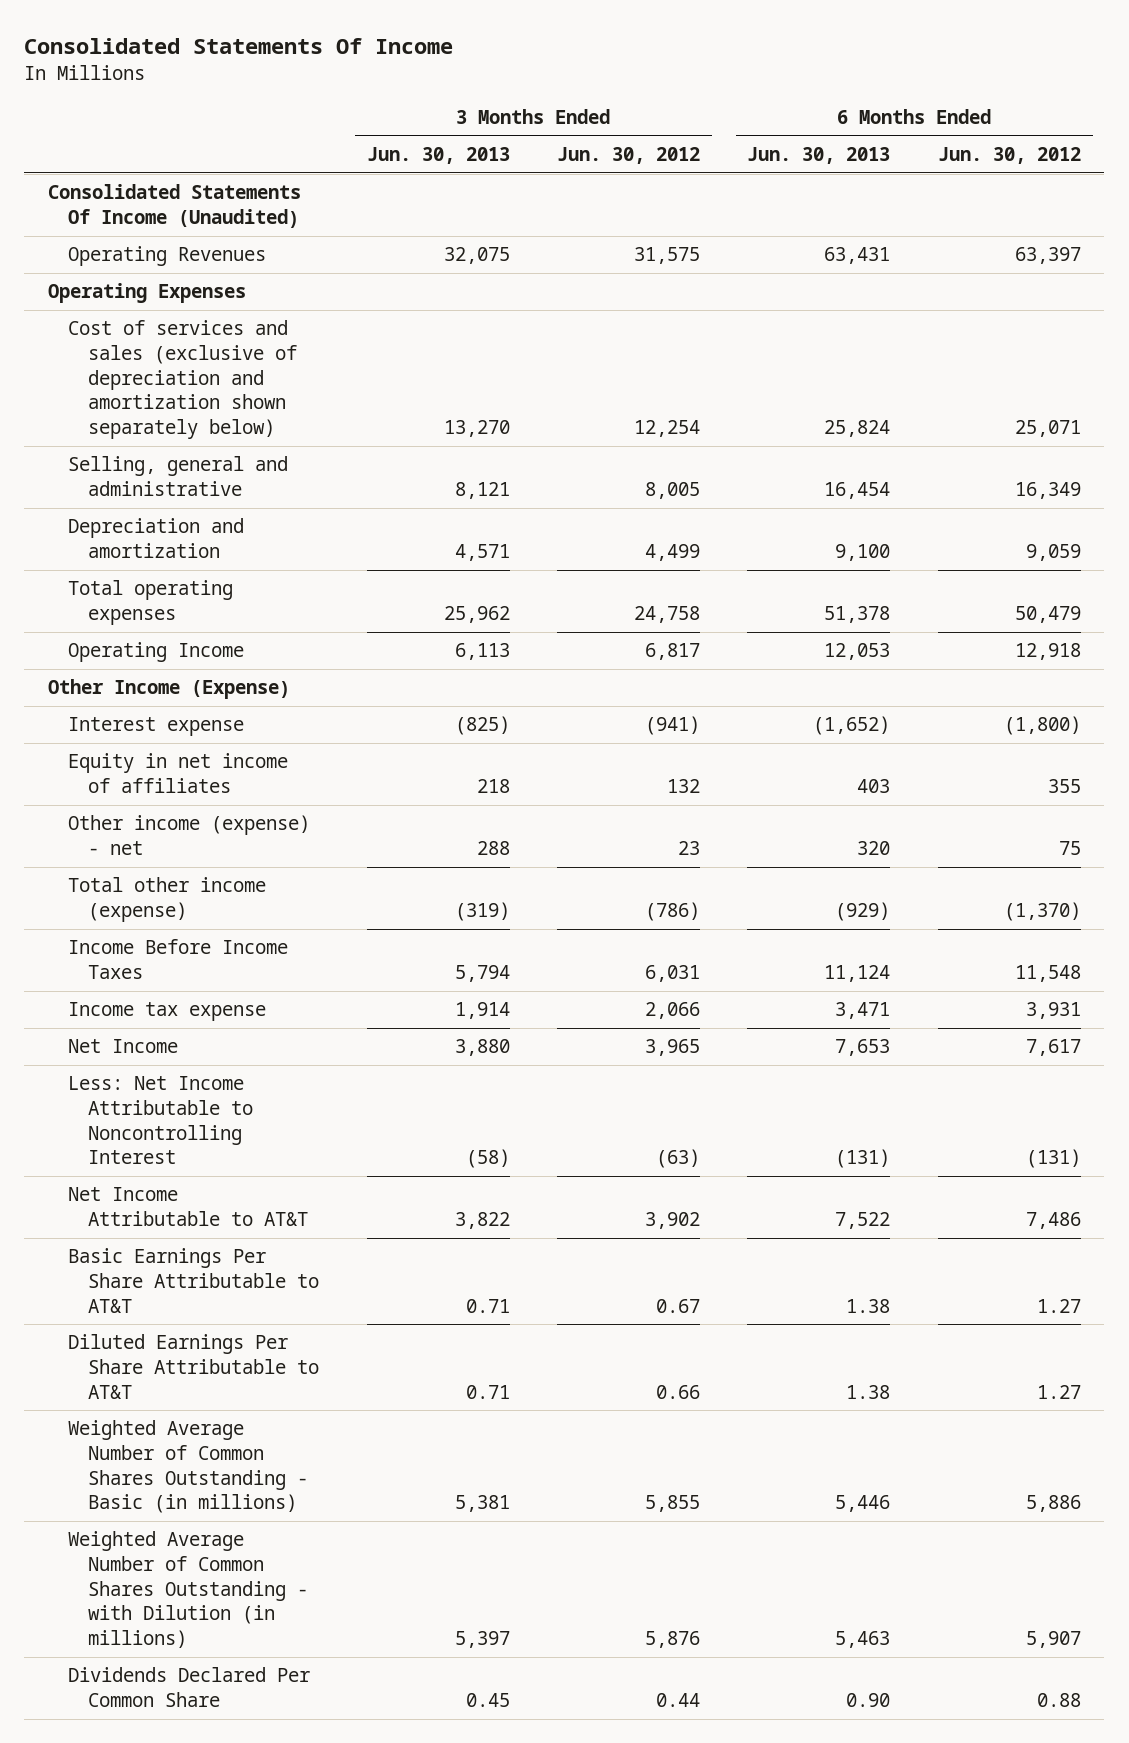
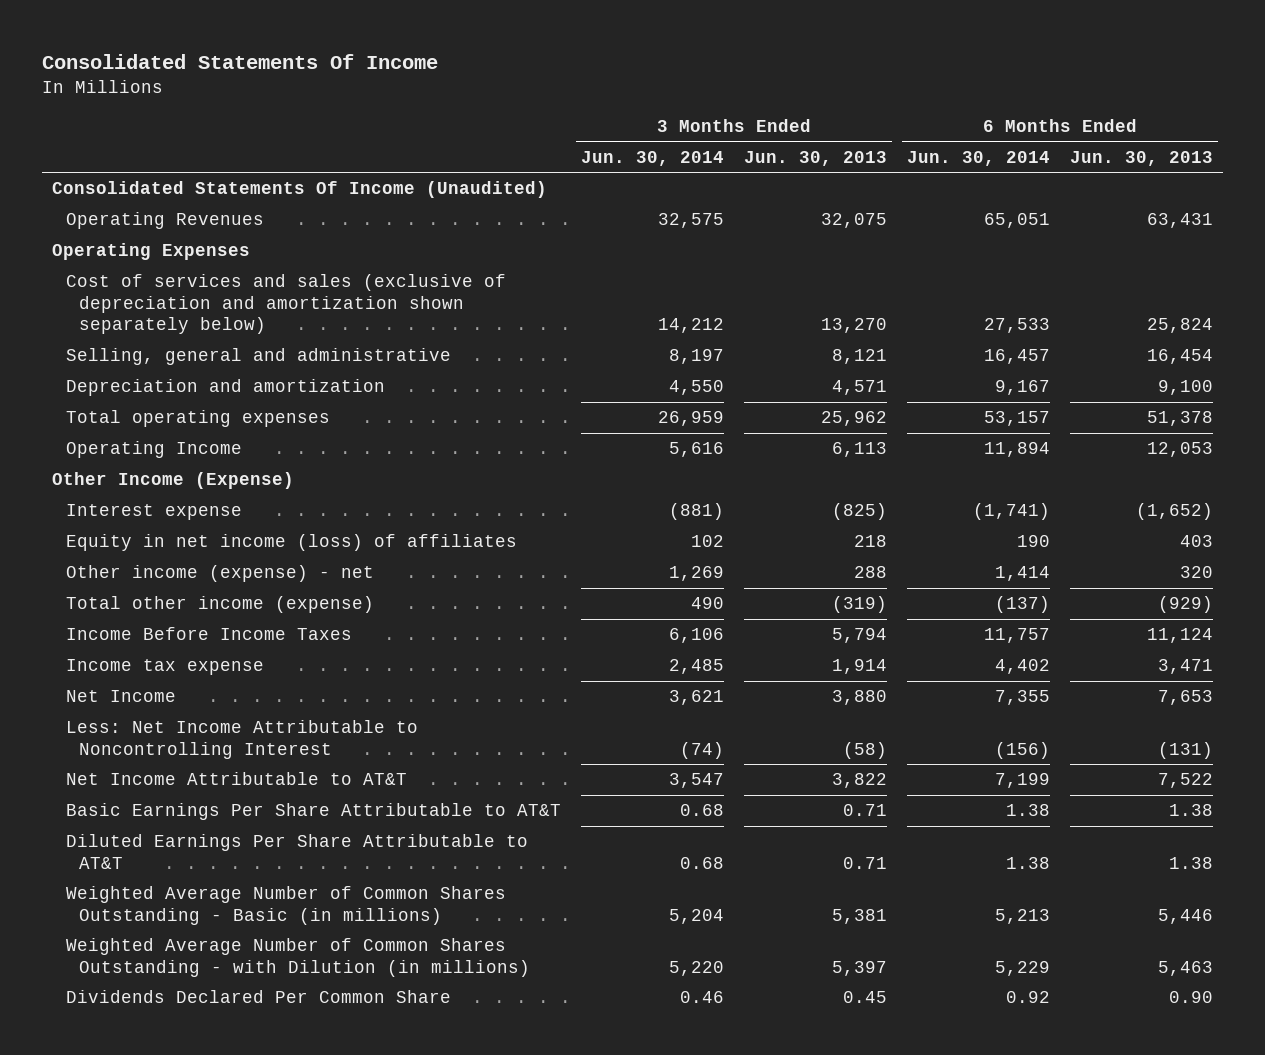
[556,147,700,165] Jun. 30, 2012 -> none
[937,147,1081,165] Jun. 30, 2012 -> none
none -> [580,150,724,166] Jun. 30, 2014
none -> [907,150,1051,166] Jun. 30, 2014
[68,753,289,794] Equity in net income of affiliates -> [65,534,517,552] Equity in net income (loss) of affiliates

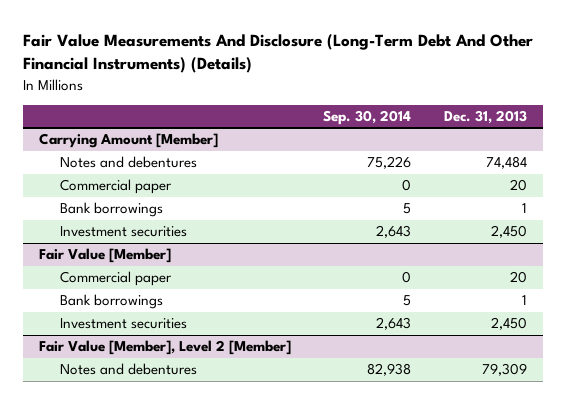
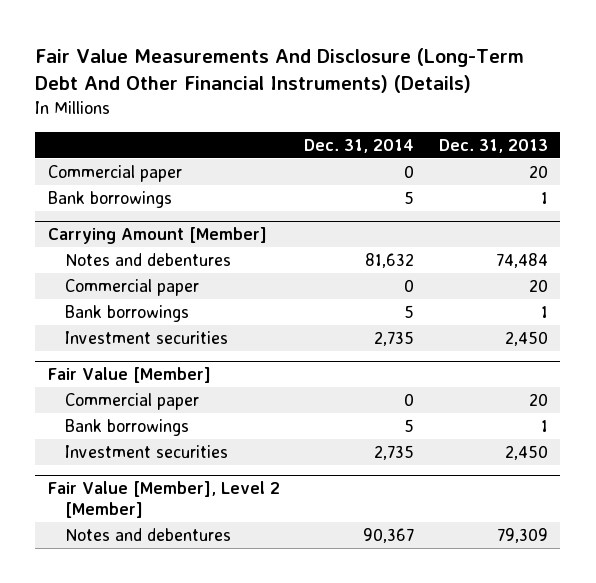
[323,109,412,125] Sep. 30, 2014 -> none
none -> [304,138,415,153] Dec. 31, 2014
none -> [47,164,182,182] Commercial paper
none -> [47,190,172,208] Bank borrowings

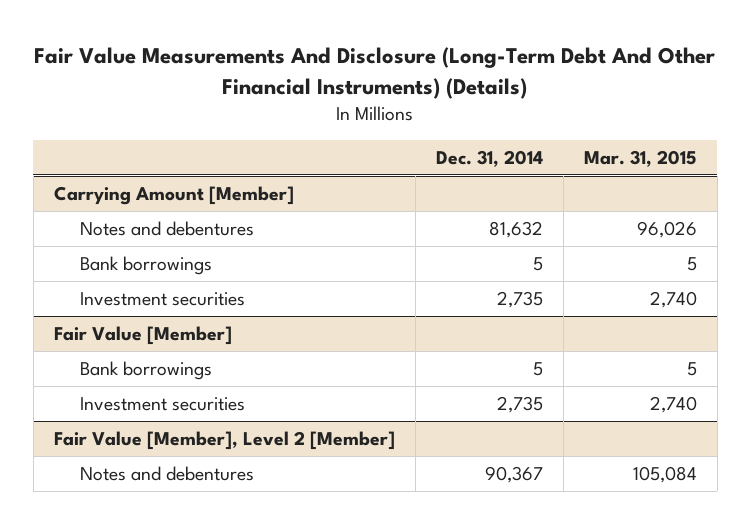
[438,138,548,153] Dec. 31, 2013 -> none
none -> [583,149,697,167] Mar. 31, 2015
[47,164,182,182] Commercial paper -> none
[47,190,172,208] Bank borrowings -> none
[64,278,199,296] Commercial paper -> none
[64,392,199,410] Commercial paper -> none

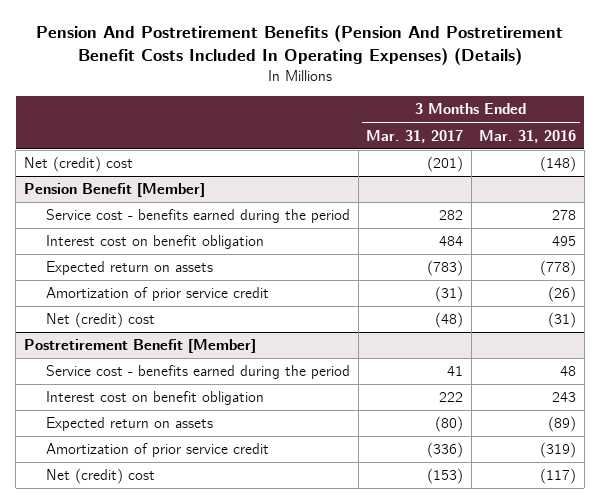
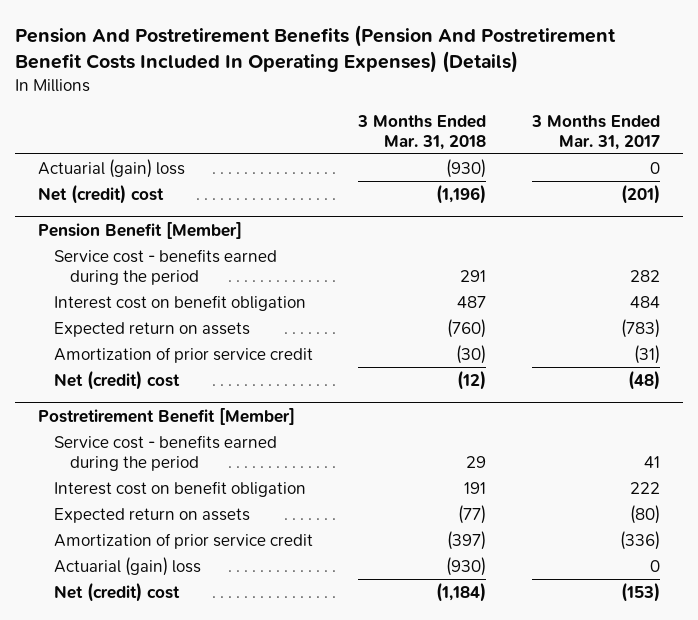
[479,129,577,143] Mar. 31, 2016 -> none
none -> [357,114,487,150] 3 Months Ended Mar. 31, 2018
none -> [37,158,185,178] Actuarial (gain) loss
none -> [54,556,202,576] Actuarial (gain) loss

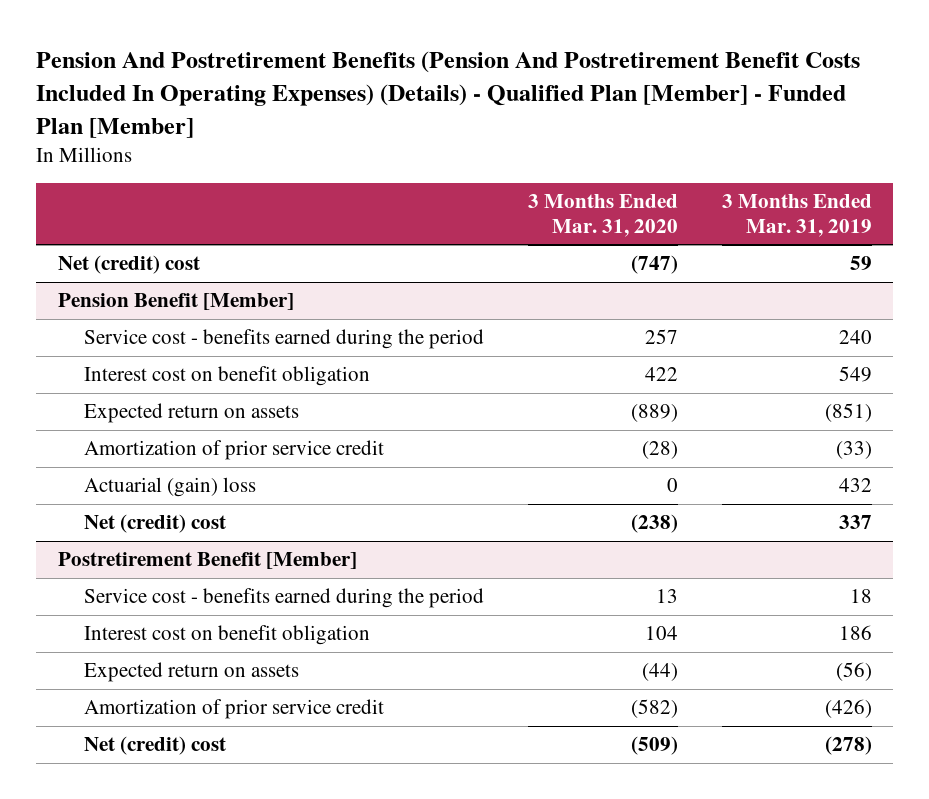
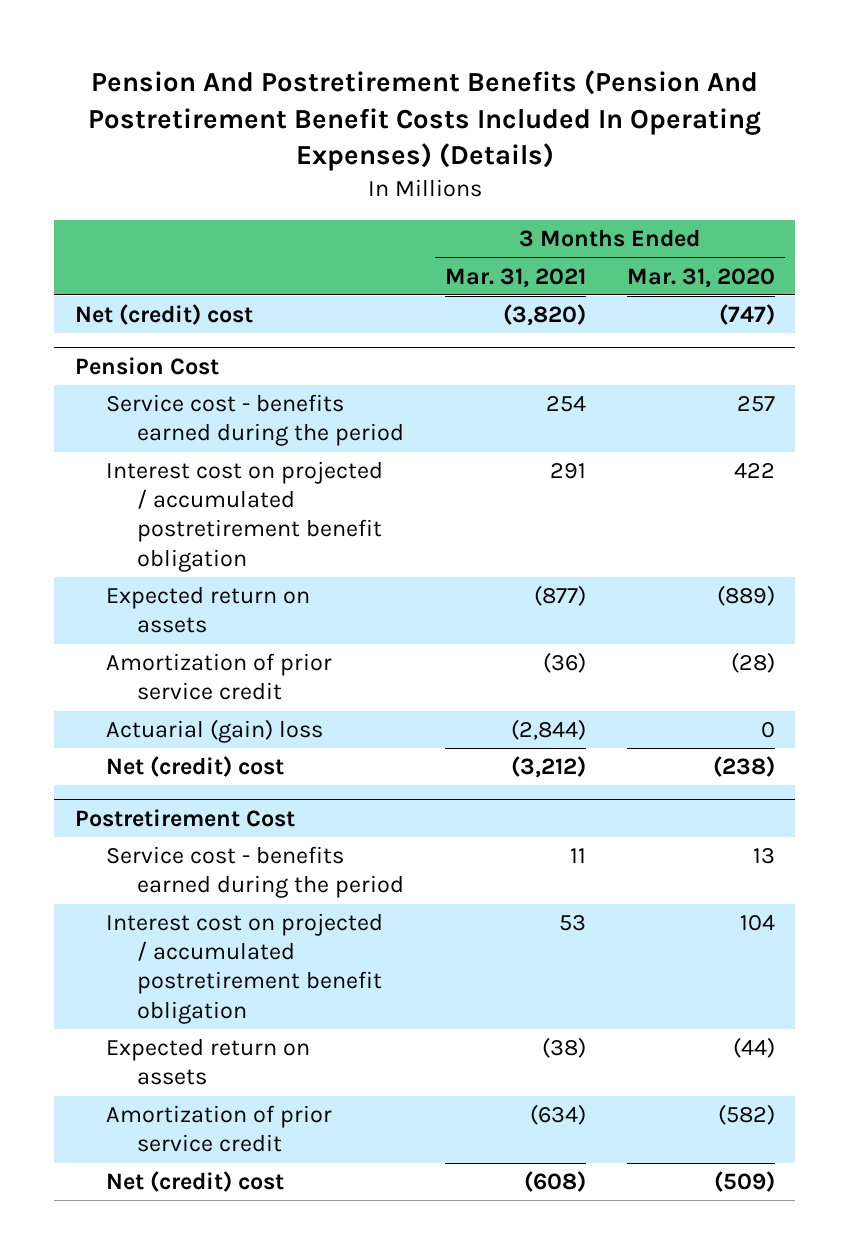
[35,51,860,138] Pension And Postretirement Benefits (Pension And Postretirement Benefit Costs Included In Operating Expenses) (Details) - Qualified Plan [Member] - Funded Plan [Member] -> [87,69,761,172] Pension And Postretirement Benefits (Pension And Postretirement Benefit Costs Included In Operating Expenses) (Details)
[721,194,872,238] 3 Months Ended Mar. 31, 2019 -> none
none -> [444,267,586,288] Mar. 31, 2021
[57,293,294,311] Pension Benefit [Member] -> [74,356,219,375] Pension Cost
[84,366,371,387] Interest cost on benefit obligation -> [105,461,383,572] Interest cost on projected / accumulated postretirement benefit obligation
[57,552,357,570] Postretirement Benefit [Member] -> [74,808,295,827] Postretirement Cost
[84,625,371,646] Interest cost on benefit obligation -> [105,913,383,1024] Interest cost on projected / accumulated postretirement benefit obligation

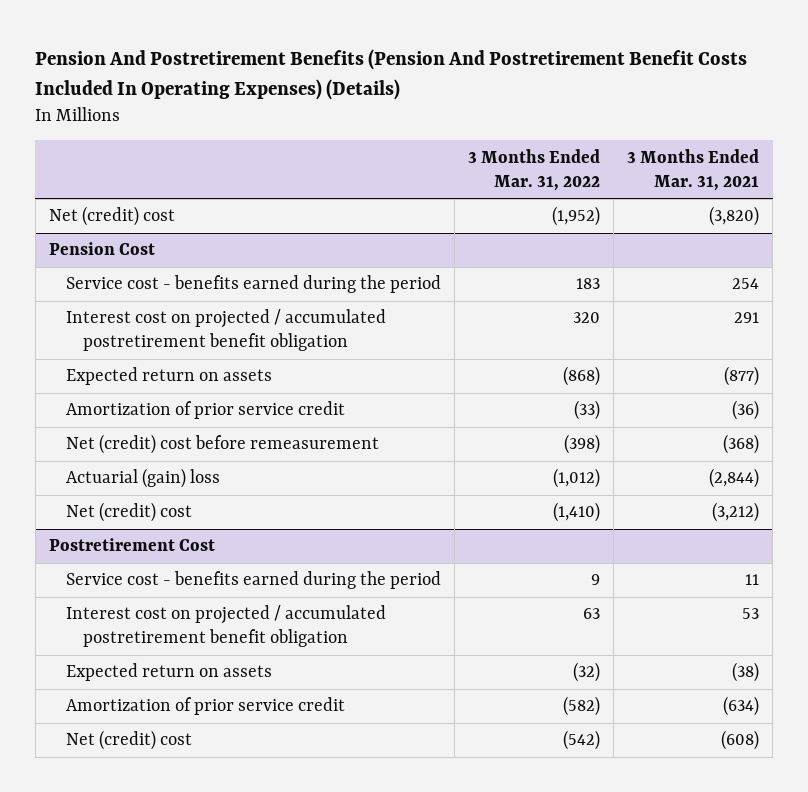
[626,267,775,288] Mar. 31, 2020 -> none
none -> [467,148,600,191] 3 Months Ended Mar. 31, 2022
none -> [65,434,379,455] Net (credit) cost before remeasurement

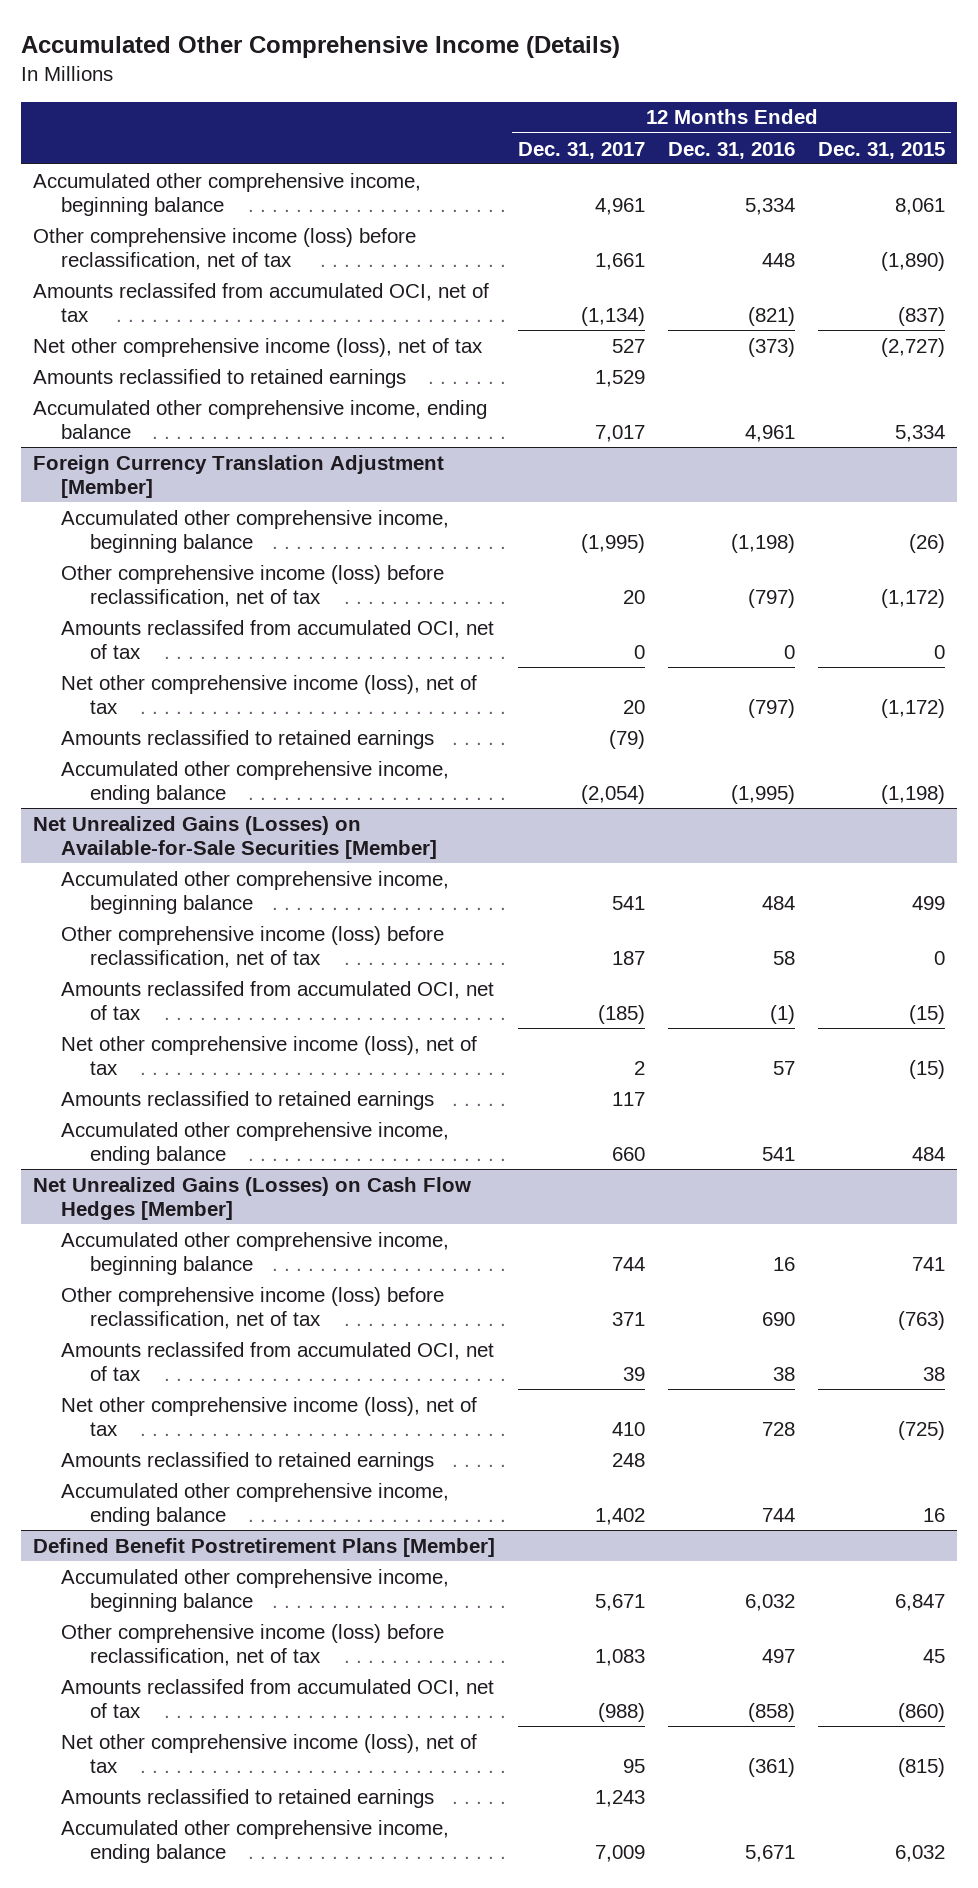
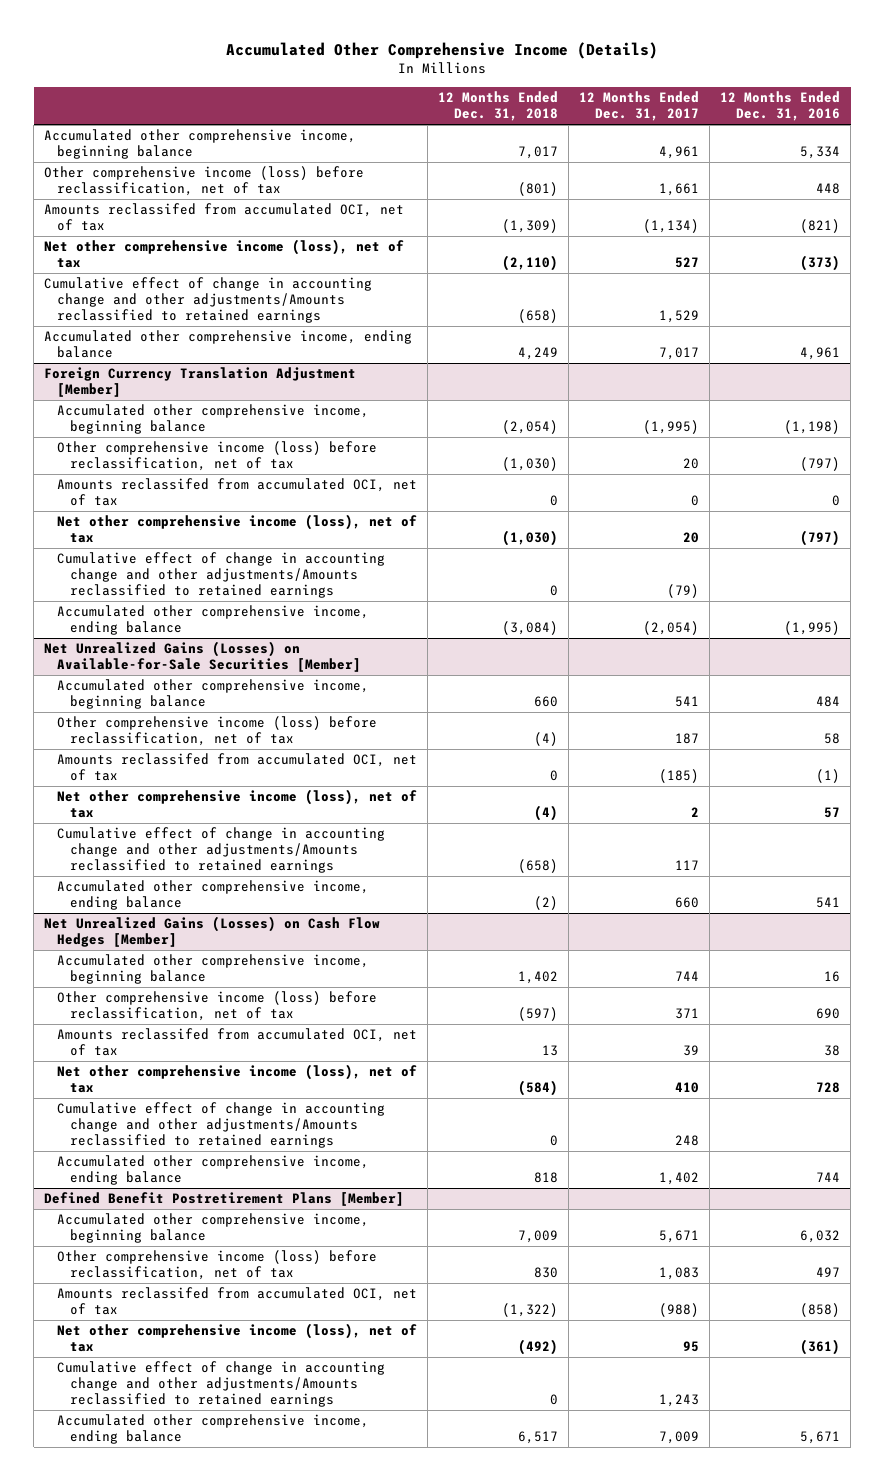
[818,141,946,159] Dec. 31, 2015 -> none
none -> [438,91,559,122] 12 Months Ended Dec. 31, 2018
[32,368,406,388] Amounts reclassified to retained earnings -> [44,277,373,324] Cumulative effect of change in accounting change and other adjustments/Amounts reclassified to retained earnings
[61,729,435,749] Amounts reclassified to retained earnings -> [57,552,386,599] Cumulative effect of change in accounting change and other adjustments/Amounts reclassified to retained earnings
[61,1090,435,1110] Amounts reclassified to retained earnings -> [57,827,386,874] Cumulative effect of change in accounting change and other adjustments/Amounts reclassified to retained earnings
[61,1451,435,1471] Amounts reclassified to retained earnings -> [57,1102,386,1149] Cumulative effect of change in accounting change and other adjustments/Amounts reclassified to retained earnings
[61,1788,435,1808] Amounts reclassified to retained earnings -> [57,1361,386,1408] Cumulative effect of change in accounting change and other adjustments/Amounts reclassified to retained earnings

